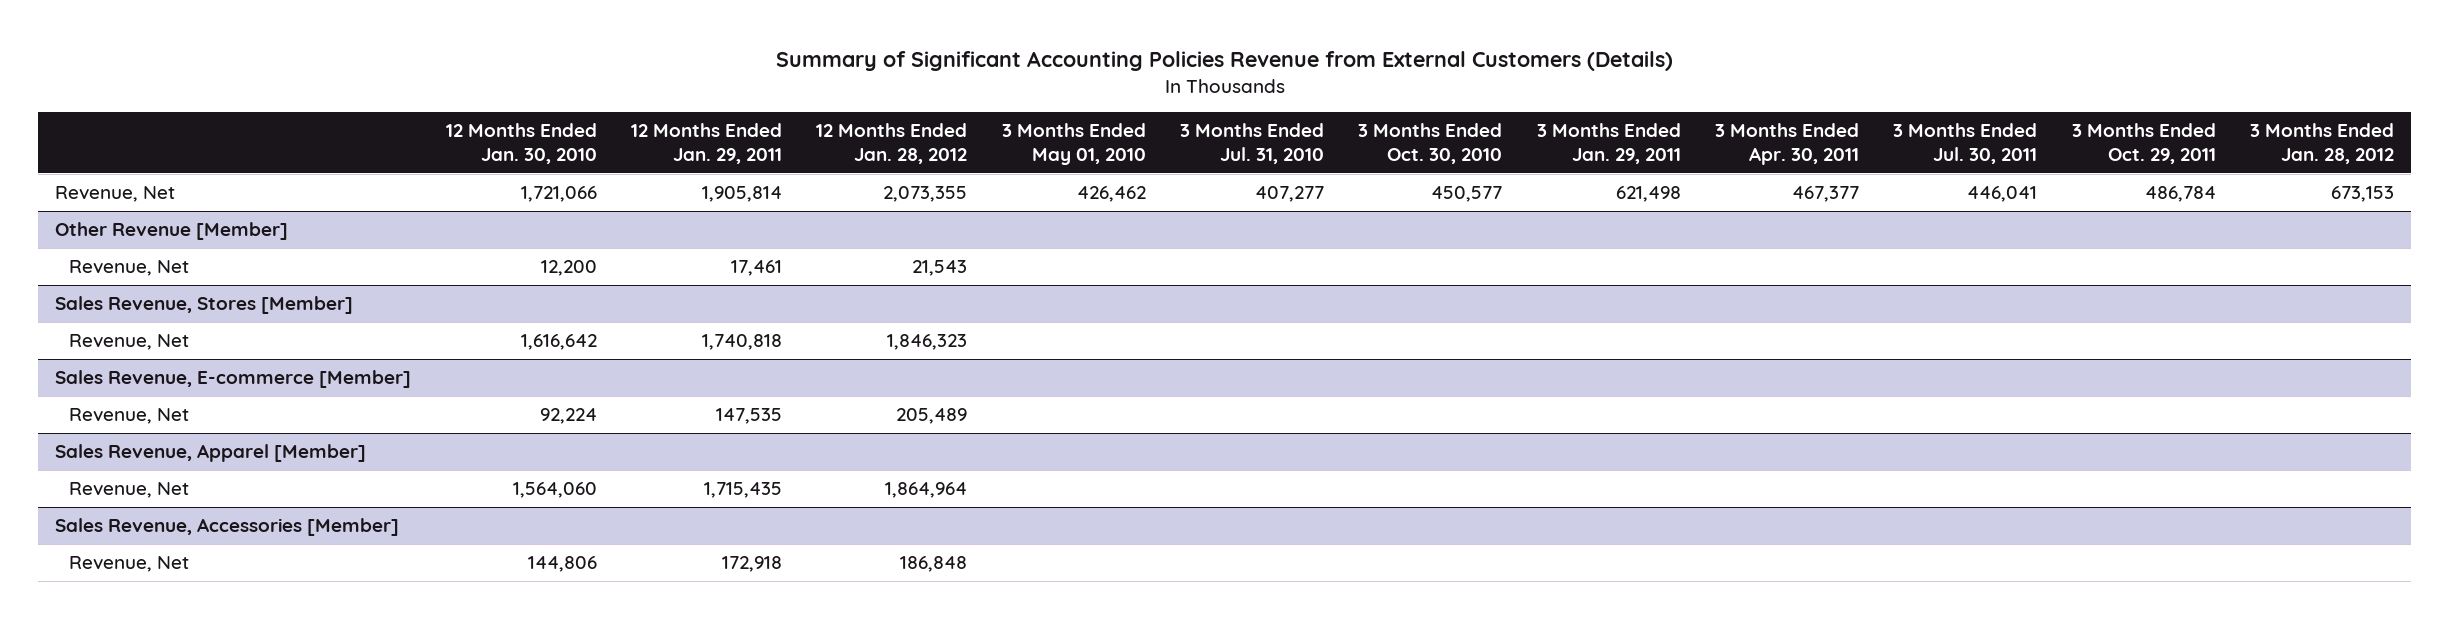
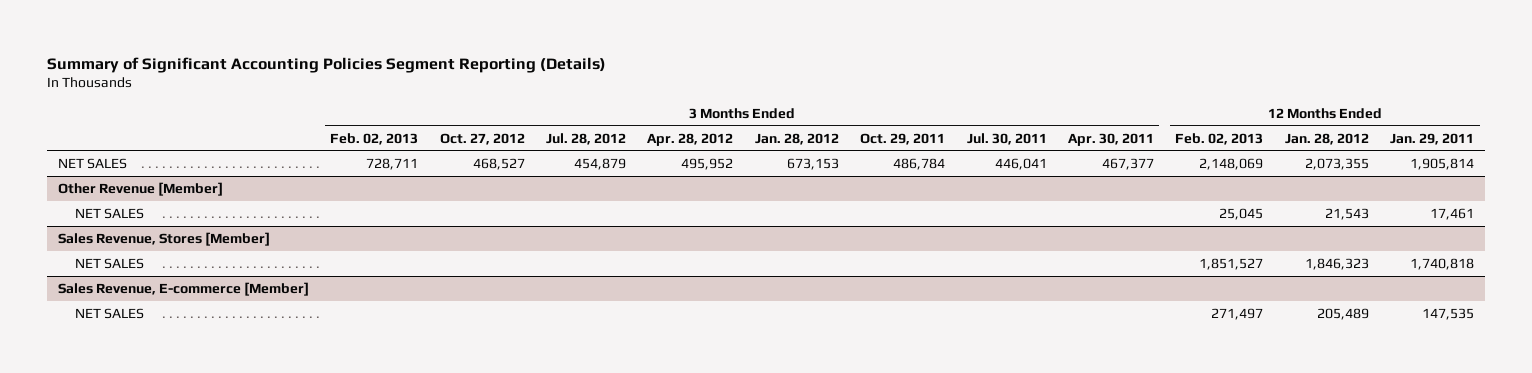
[775,51,1673,72] Summary of Significant Accounting Policies Revenue from External Customers (Details) -> [47,56,607,73] Summary of Significant Accounting Policies Segment Reporting (Details)
[445,122,597,165] 12 Months Ended Jan. 30, 2010 -> none
[1001,122,1146,166] 3 Months Ended May 01, 2010 -> none
[1179,122,1324,165] 3 Months Ended Jul. 31, 2010 -> none
[1358,122,1503,165] 3 Months Ended Oct. 30, 2010 -> none
[1536,122,1681,165] 3 Months Ended Jan. 29, 2011 -> none
none -> [330,132,419,145] Feb. 02, 2013
none -> [439,132,525,145] Oct. 27, 2012
none -> [546,132,627,145] Jul. 28, 2012
none -> [647,132,734,146] Apr. 28, 2012
none -> [1175,132,1264,145] Feb. 02, 2013
[55,185,176,202] Revenue, Net -> [57,157,127,169] NET SALES
[69,259,190,276] Revenue, Net -> [75,207,145,219] NET SALES
[69,333,190,350] Revenue, Net -> [75,257,145,269] NET SALES
[55,443,367,462] Sales Revenue, Apparel [Member] -> none
[69,481,190,498] Revenue, Net -> none
[55,517,400,536] Sales Revenue, Accessories [Member] -> none
[69,555,190,572] Revenue, Net -> none
[69,407,190,424] Revenue, Net -> [75,307,145,319] NET SALES

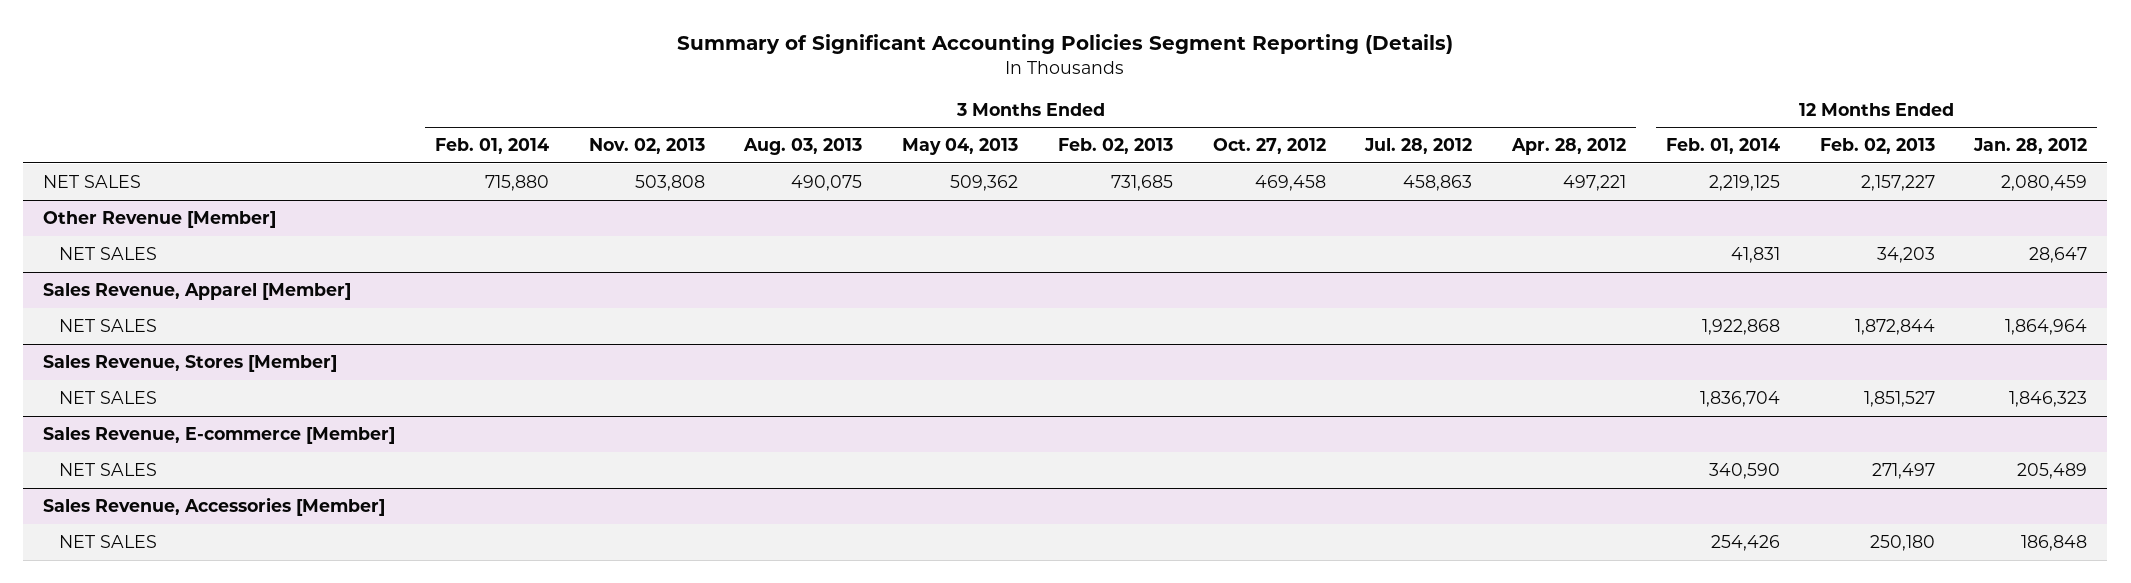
[754,132,839,145] Jan. 28, 2012 -> none
[860,132,946,145] Oct. 29, 2011 -> none
[966,132,1047,145] Jul. 30, 2011 -> none
[1068,132,1155,146] Apr. 30, 2011 -> none
[1390,132,1475,145] Jan. 29, 2011 -> none
none -> [434,138,549,155] Feb. 01, 2014
none -> [588,138,705,155] Nov. 02, 2013
none -> [743,138,863,156] Aug. 03, 2013
none -> [902,138,1019,156] May 04, 2013
none -> [1665,138,1780,155] Feb. 01, 2014
[366,157,419,170] 728,711 -> [1110,174,1173,191] 731,685
[472,157,525,170] 468,527 -> [1254,174,1326,191] 469,458
[574,157,627,170] 454,879 -> [1403,174,1473,191] 458,863
[681,157,734,170] 495,952 -> [1563,174,1627,191] 497,221
[1199,157,1264,170] 2,148,069 -> [1860,174,1935,191] 2,157,227
[1304,157,1369,170] 2,073,355 -> [2001,174,2088,191] 2,080,459
[1219,207,1264,220] 25,045 -> [1876,246,1935,263] 34,203
[1324,207,1369,220] 21,543 -> [2029,246,2088,263] 28,647
none -> [43,282,352,300] Sales Revenue, Apparel [Member]
none -> [58,318,157,332] NET SALES
none -> [43,496,386,516] Sales Revenue, Accessories [Member]
none -> [58,534,157,548] NET SALES

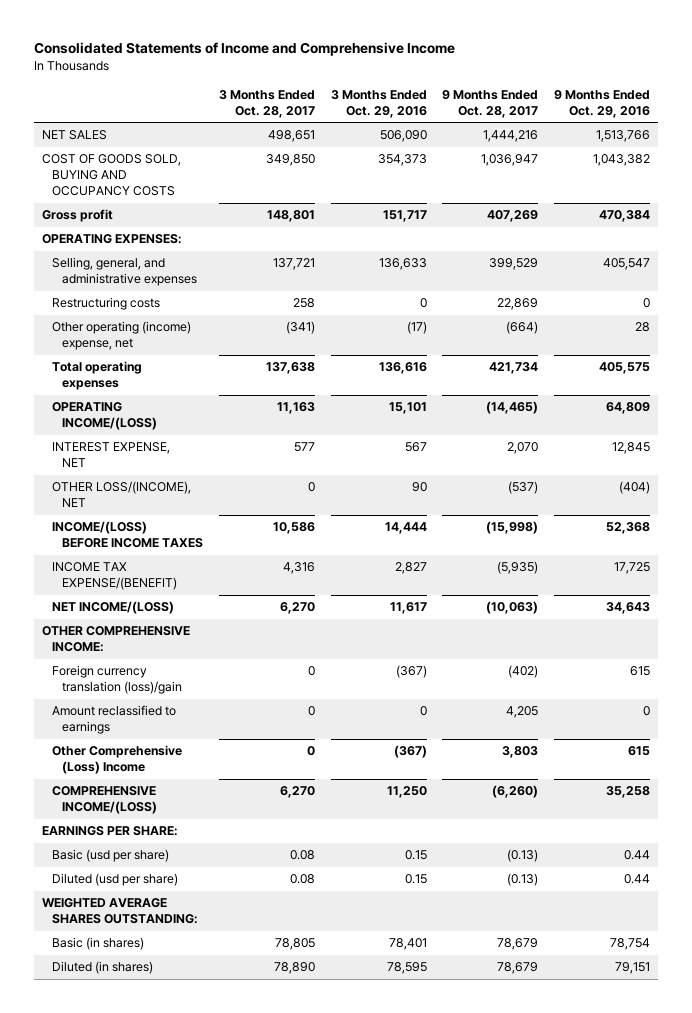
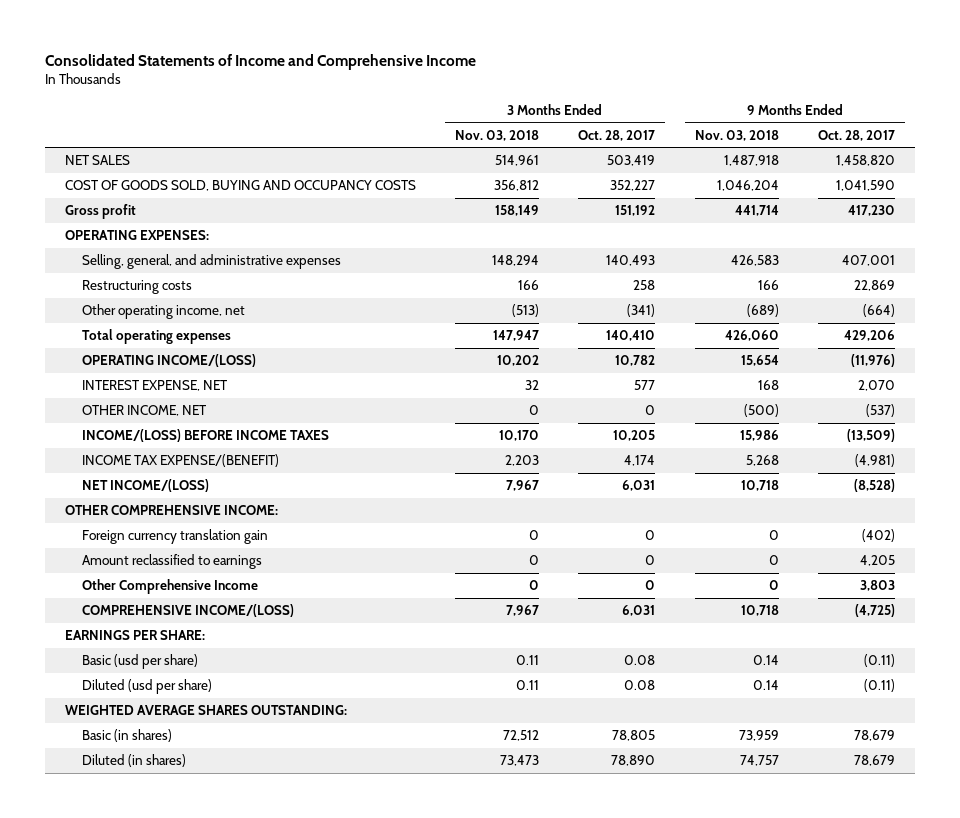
[330,89,427,118] 3 Months Ended Oct. 29, 2016 -> none
[554,89,651,118] 9 Months Ended Oct. 29, 2016 -> none
none -> [454,129,539,141] Nov. 03, 2018
none -> [694,129,779,141] Nov. 03, 2018
[267,130,315,143] 498,651 -> [607,155,656,167] 503,419
[483,130,539,143] 1,444,216 -> [836,155,896,167] 1,458,820
[265,154,315,167] 349,850 -> [610,180,656,192] 352,227
[481,154,539,167] 1,036,947 -> [836,180,896,192] 1,041,590
[266,210,315,223] 148,801 -> [615,205,656,217] 151,192
[487,210,539,223] 407,269 -> [848,205,896,217] 417,230
[272,258,315,271] 137,721 -> [606,255,656,267] 140,493
[489,258,539,271] 399,529 -> [842,255,896,267] 407,001
[51,321,191,351] Other operating (income) expense, net -> [82,304,246,320] Other operating income, net
[265,362,315,375] 137,638 -> [606,330,656,342] 140,410
[489,362,539,375] 421,734 -> [844,330,896,342] 429,206
[276,402,315,415] 11,163 -> [615,355,656,367] 10,782
[486,401,539,415] (14,465) -> [851,354,896,368] (11,976)
[51,481,191,508] OTHER LOSS/(INCOME), NET -> [82,405,207,417] OTHER INCOME, NET
[272,522,315,535] 10,586 -> [613,430,656,442] 10,205
[486,521,539,535] (15,998) -> [847,429,896,443] (13,509)
[282,562,315,575] 4,316 -> [624,455,656,467] 4,174
[497,561,539,575] (5,935) -> [855,454,896,468] (4,981)
[279,602,315,615] 6,270 -> [622,480,656,492] 6,031
[486,601,539,615] (10,063) -> [854,479,896,493] (8,528)
[51,665,182,695] Foreign currency translation (loss)/gain -> [82,529,269,545] Foreign currency translation gain
[51,745,182,775] Other Comprehensive (Loss) Income -> [82,579,259,595] Other Comprehensive Income
[279,786,315,799] 6,270 -> [622,605,656,617] 6,031
[492,785,539,799] (6,260) -> [855,604,896,618] (4,725)
[507,849,539,863] (0.13) -> [864,654,896,668] (0.11)
[507,873,539,887] (0.13) -> [864,679,896,693] (0.11)

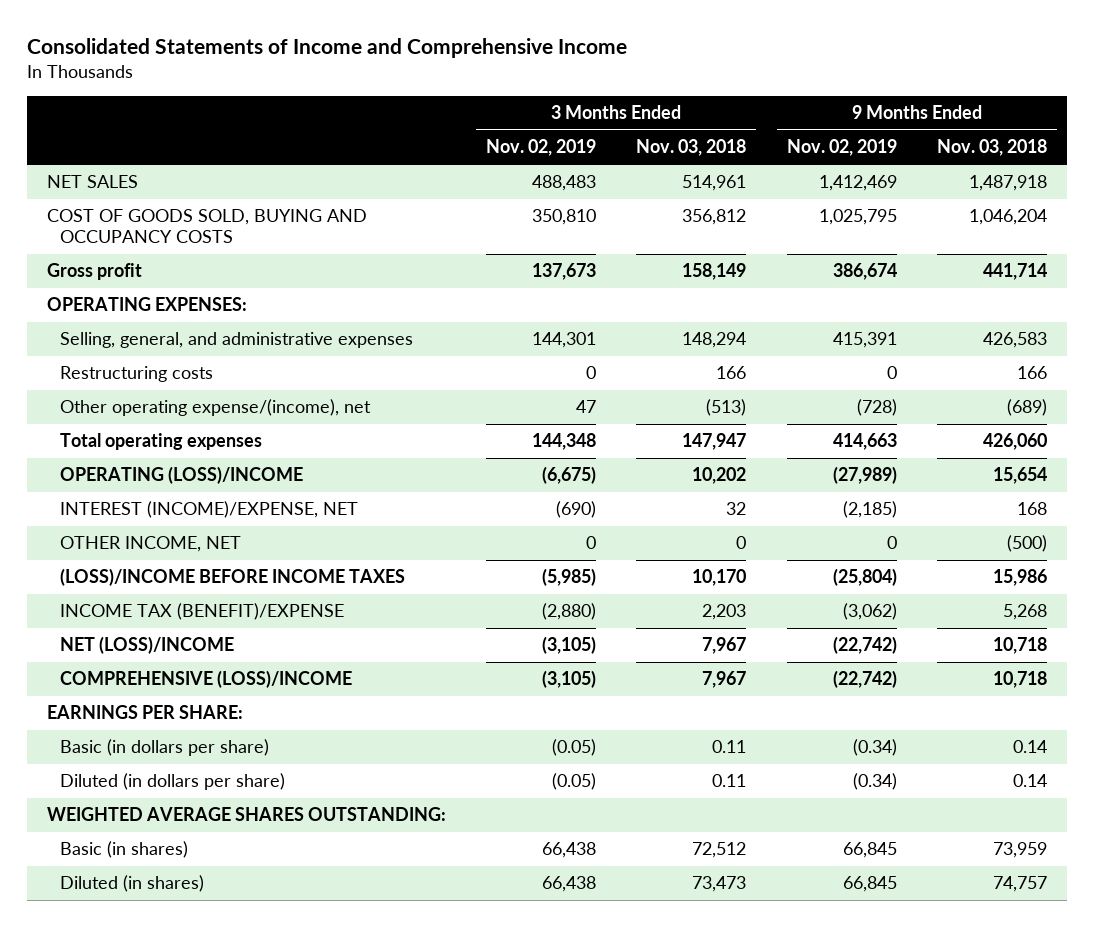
[578,129,656,141] Oct. 28, 2017 -> none
[818,129,896,141] Oct. 28, 2017 -> none
none -> [486,139,597,157] Nov. 02, 2019
none -> [786,139,897,157] Nov. 02, 2019
[82,304,246,320] Other operating income, net -> [60,399,372,417] Other operating expense/(income), net
[82,354,257,368] OPERATING INCOME/(LOSS) -> [60,466,304,485] OPERATING (LOSS)/INCOME
[82,380,228,392] INTEREST EXPENSE, NET -> [60,501,359,519] INTEREST (INCOME)/EXPENSE, NET
[64,505,278,516] OTHER COMPREHENSIVE INCOME: -> none
[82,529,269,545] Foreign currency translation gain -> none
[82,554,263,570] Amount reclassified to earnings -> none
[82,579,259,595] Other Comprehensive Income -> none
[82,429,330,443] INCOME/(LOSS) BEFORE INCOME TAXES -> [60,568,406,587] (LOSS)/INCOME BEFORE INCOME TAXES
[82,454,280,468] INCOME TAX EXPENSE/(BENEFIT) -> [60,603,345,621] INCOME TAX (BENEFIT)/EXPENSE
[82,479,210,493] NET INCOME/(LOSS) -> [60,636,235,655] NET (LOSS)/INCOME
[82,604,295,618] COMPREHENSIVE INCOME/(LOSS) -> [60,670,353,689] COMPREHENSIVE (LOSS)/INCOME
[82,654,199,670] Basic (usd per share) -> [60,739,270,757] Basic (in dollars per share)
[82,679,213,695] Diluted (usd per share) -> [60,773,286,791] Diluted (in dollars per share)

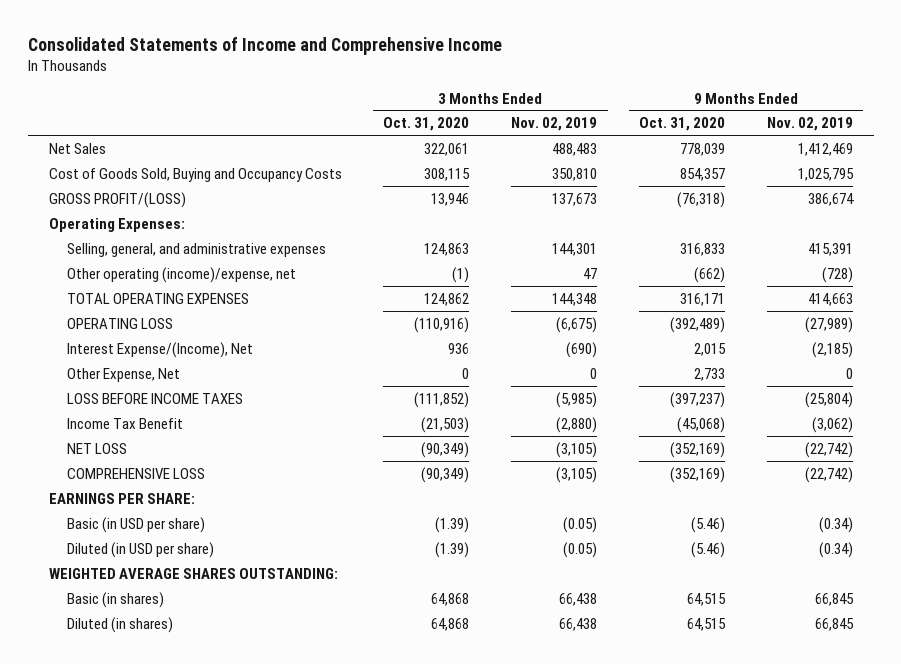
[636,139,747,157] Nov. 03, 2018 -> none
[937,139,1048,157] Nov. 03, 2018 -> none
none -> [383,117,470,132] Oct. 31, 2020
none -> [639,117,726,132] Oct. 31, 2020
[46,175,138,189] NET SALES -> [48,142,106,154] Net Sales
[46,209,367,243] COST OF GOODS SOLD, BUYING AND OCCUPANCY COSTS -> [48,167,342,182] Cost of Goods Sold, Buying and Occupancy Costs
[46,263,142,281] Gross profit -> [48,191,186,208] GROSS PROFIT/(LOSS)
[46,297,247,312] OPERATING EXPENSES: -> [48,217,185,232] Operating Expenses:
[60,366,214,383] Restructuring costs -> none
[60,399,372,417] Other operating expense/(income), net -> [66,266,296,283] Other operating (income)/expense, net
[60,433,263,451] Total operating expenses -> [66,292,249,304] TOTAL OPERATING EXPENSES
[60,466,304,485] OPERATING (LOSS)/INCOME -> [66,317,173,329] OPERATING LOSS
[60,501,359,519] INTEREST (INCOME)/EXPENSE, NET -> [66,341,253,358] Interest Expense/(Income), Net
[60,536,242,553] OTHER INCOME, NET -> [66,367,180,382] Other Expense, Net
[60,568,406,587] (LOSS)/INCOME BEFORE INCOME TAXES -> [66,392,243,404] LOSS BEFORE INCOME TAXES
[60,603,345,621] INCOME TAX (BENEFIT)/EXPENSE -> [66,417,183,429] Income Tax Benefit
[60,636,235,655] NET (LOSS)/INCOME -> [66,442,127,454] NET LOSS
[60,670,353,689] COMPREHENSIVE (LOSS)/INCOME -> [66,467,205,479] COMPREHENSIVE LOSS
[60,739,270,757] Basic (in dollars per share) -> [66,516,205,533] Basic (in USD per share)
[60,773,286,791] Diluted (in dollars per share) -> [66,541,214,558] Diluted (in USD per share)

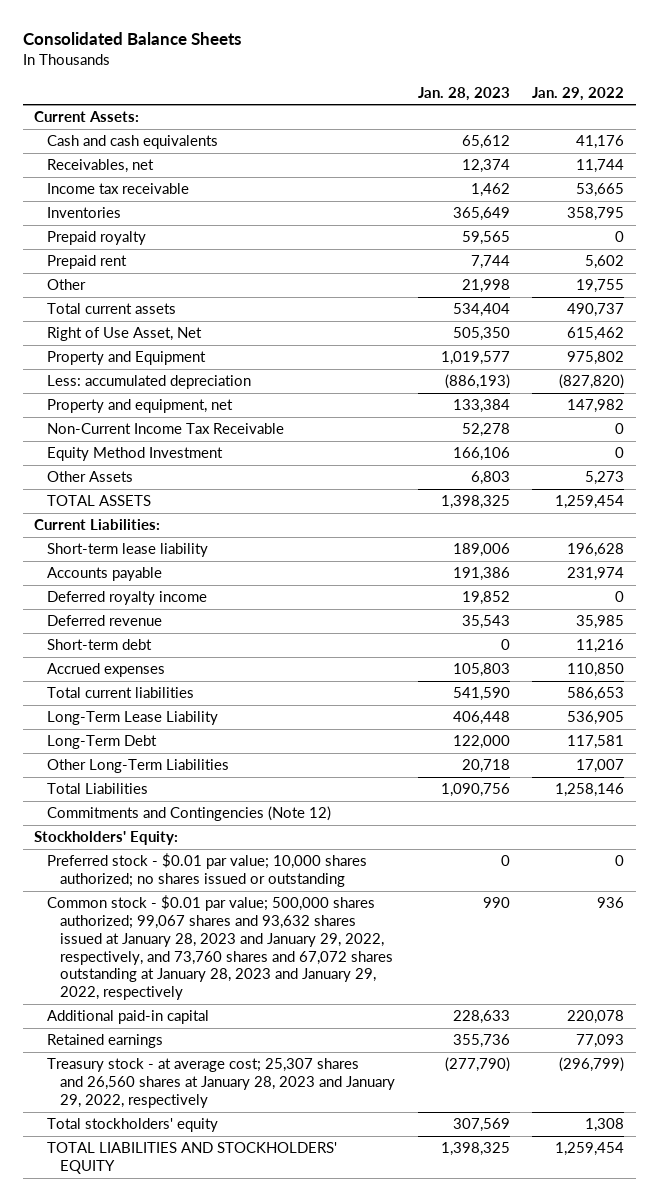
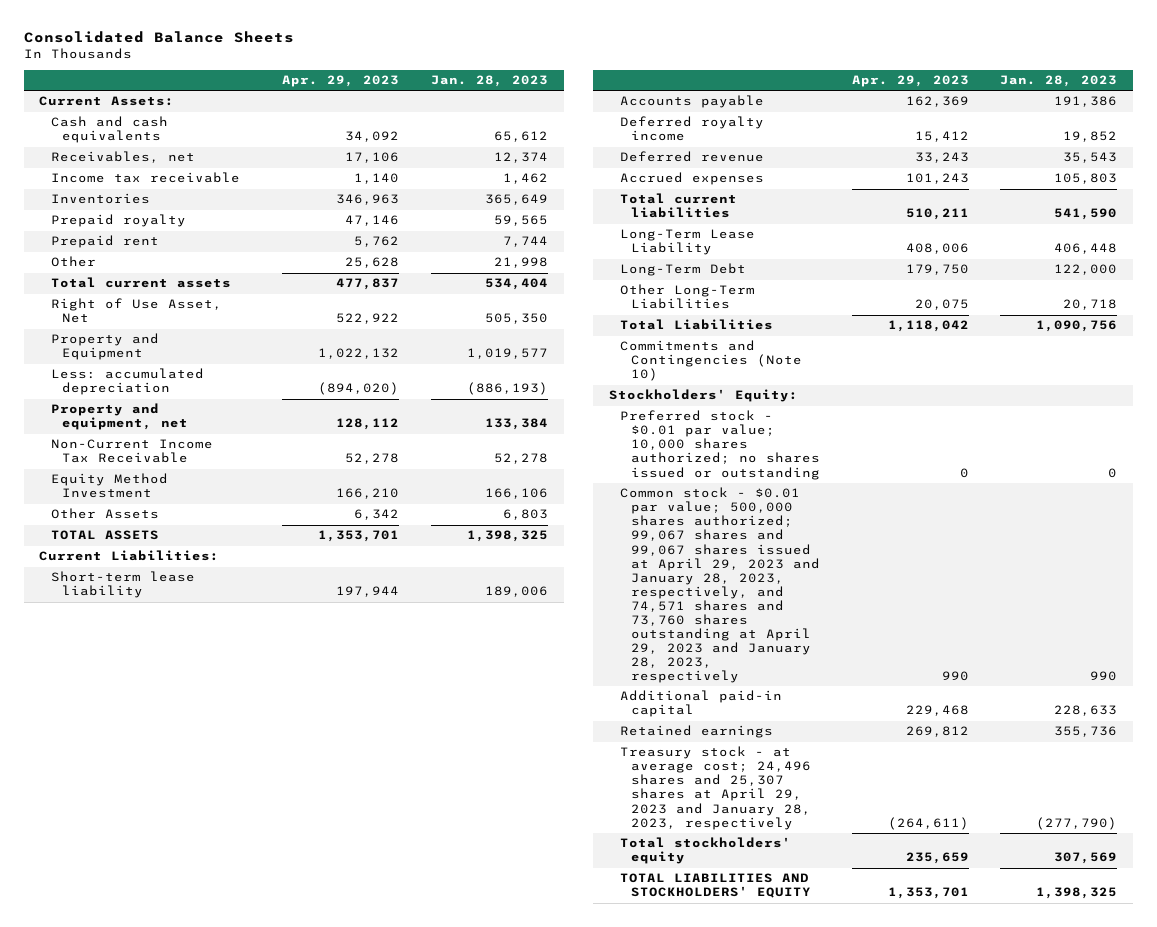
[532,86,625,101] Jan. 29, 2022 -> none
none -> [282,75,400,88] Apr. 29, 2023
[46,639,152,651] Short-term debt -> none
[46,806,331,822] Commitments and Contingencies (Note 12) -> [620,340,803,382] Commitments and Contingencies (Note 10)
[46,895,393,1000] Common stock - $0.01 par value; 500,000 shares authorized; 99,067 shares and 93,632 shares issued at January 28, 2023 and January 29, 2022, respectively, and 73,760 shares and 67,072 shares outstanding at January 28, 2023 and January 29, 2022, respectively -> [620,487,821,683] Common stock - $0.01 par value; 500,000 shares authorized; 99,067 shares and 99,067 shares issued at April 29, 2023 and January 28, 2023, respectively, and 74,571 shares and 73,760 shares outstanding at April 29, 2023 and January 28, 2023, respectively
[46,1058,395,1108] Treasury stock - at average cost; 25,307 shares and 26,560 shares at January 28, 2023 and January 29, 2022, respectively -> [620,746,812,830] Treasury stock - at average cost; 24,496 shares and 25,307 shares at April 29, 2023 and January 28, 2023, respectively

